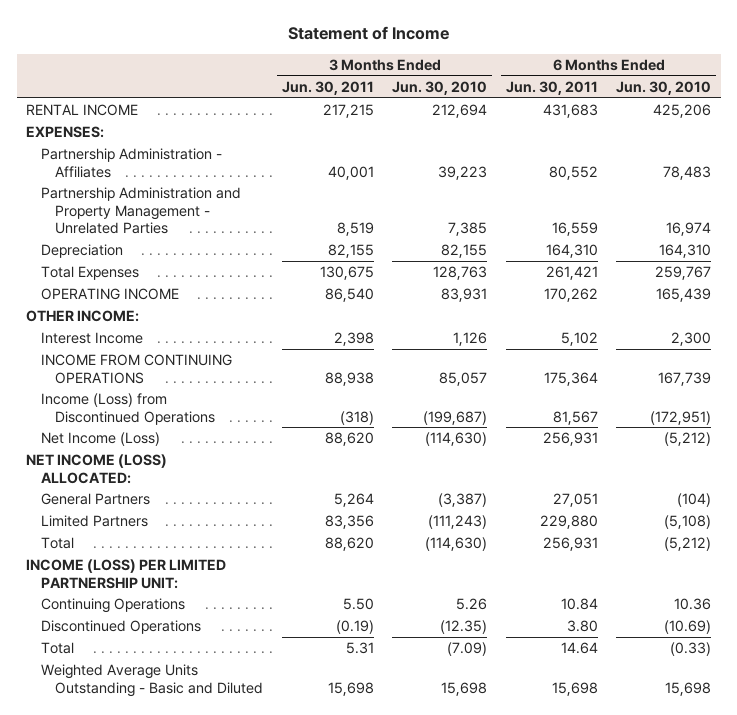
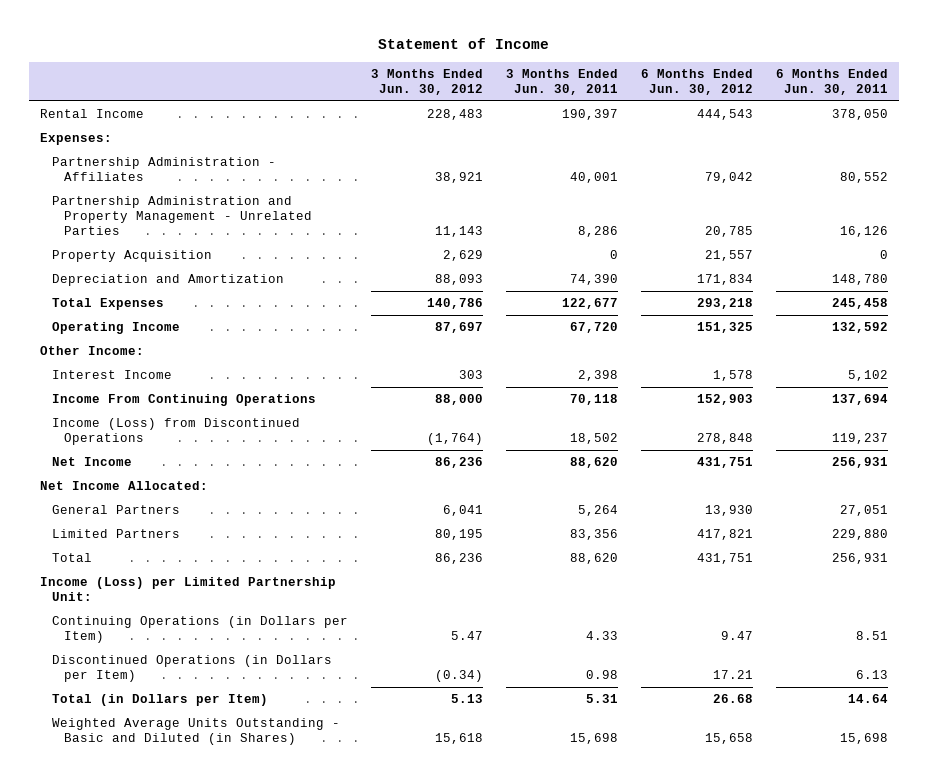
[392,80,488,95] Jun. 30, 2010 -> none
[616,80,712,95] Jun. 30, 2010 -> none
none -> [371,68,484,95] 3 Months Ended Jun. 30, 2012
none -> [640,68,753,95] 6 Months Ended Jun. 30, 2012
[26,104,139,117] RENTAL INCOME -> [40,109,145,119] Rental Income
[322,104,374,119] 217,215 -> [561,109,618,121] 190,397
[542,104,598,119] 431,683 -> [831,109,888,121] 378,050
[26,126,105,139] EXPENSES: -> [40,133,113,146] Expenses:
[40,244,123,259] Depreciation -> none
[336,221,374,236] 8,519 -> [577,226,618,238] 8,286
[551,221,598,236] 16,559 -> [839,226,888,238] 16,126
none -> [52,250,213,263] Property Acquisition
none -> [52,274,285,287] Depreciation and Amortization
[319,266,374,281] 130,675 -> [561,298,618,310] 122,677
[545,266,598,281] 261,421 -> [831,298,888,310] 245,458
[40,288,179,301] OPERATING INCOME -> [52,322,181,335] Operating Income
[324,288,374,303] 86,540 -> [569,322,618,334] 67,720
[543,288,598,303] 170,262 -> [831,322,888,334] 132,592
[26,310,140,323] OTHER INCOME: -> [40,346,145,356] Other Income:
[40,354,232,384] INCOME FROM CONTINUING OPERATIONS -> [52,394,317,407] Income From Continuing Operations
[324,371,374,386] 88,938 -> [569,394,618,406] 70,118
[543,371,598,386] 175,364 -> [831,394,888,406] 137,694
[339,410,374,425] (318) -> [569,433,618,445] 18,502
[552,410,598,425] 81,567 -> [831,433,888,445] 119,237
[40,432,160,447] Net Income (Loss) -> [52,457,133,467] Net Income
[26,454,168,484] NET INCOME (LOSS) ALLOCATED: -> [40,481,209,491] Net Income Allocated:
[26,559,227,589] INCOME (LOSS) PER LIMITED PARTNERSHIP UNIT: -> [40,577,337,602] Income (Loss) per Limited Partnership Unit:
[40,598,185,614] Continuing Operations -> [52,616,349,644] Continuing Operations (in Dollars per Item)
[342,598,374,611] 5.50 -> [585,631,618,641] 4.33
[560,598,598,611] 10.84 -> [855,631,888,641] 8.51
[40,620,201,635] Discontinued Operations -> [52,655,333,683] Discontinued Operations (in Dollars per Item)
[335,620,374,635] (0.19) -> [585,670,618,680] 0.98
[566,620,598,633] 3.80 -> [855,670,888,680] 6.13
[40,642,74,655] Total -> [52,694,269,707] Total (in Dollars per Item)
[40,664,264,697] Weighted Average Units Outstanding - Basic and Diluted -> [52,718,341,746] Weighted Average Units Outstanding - Basic and Diluted (in Shares)

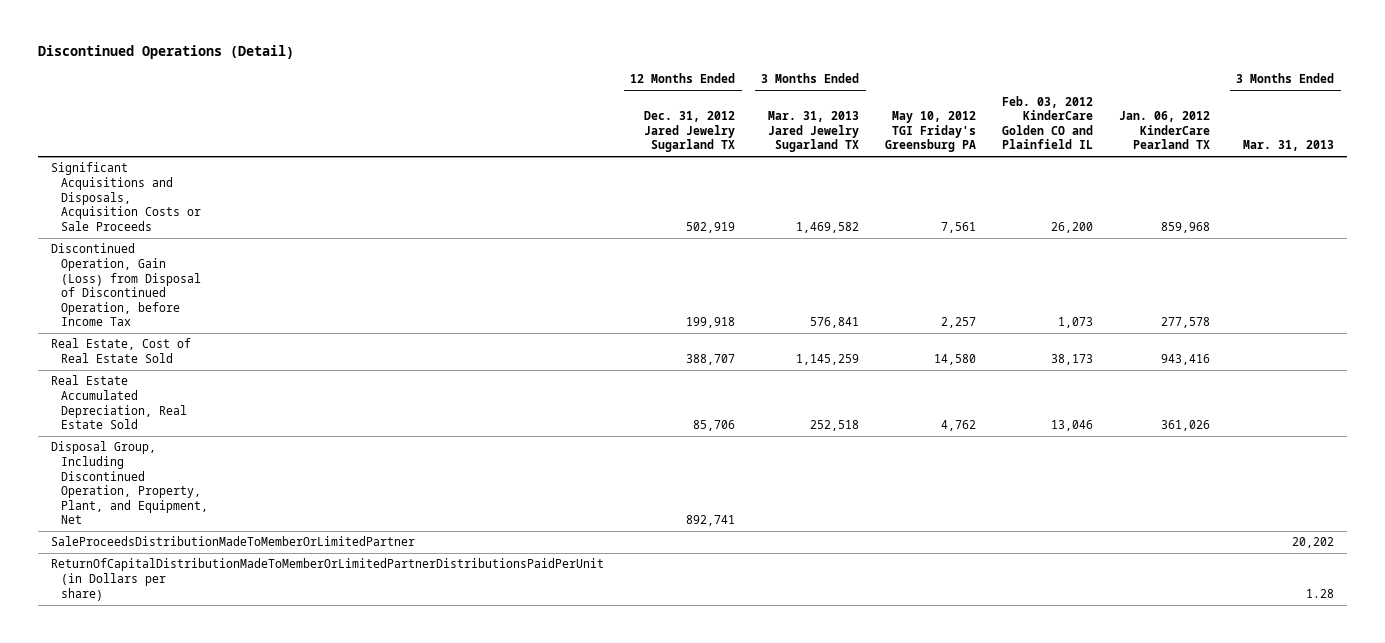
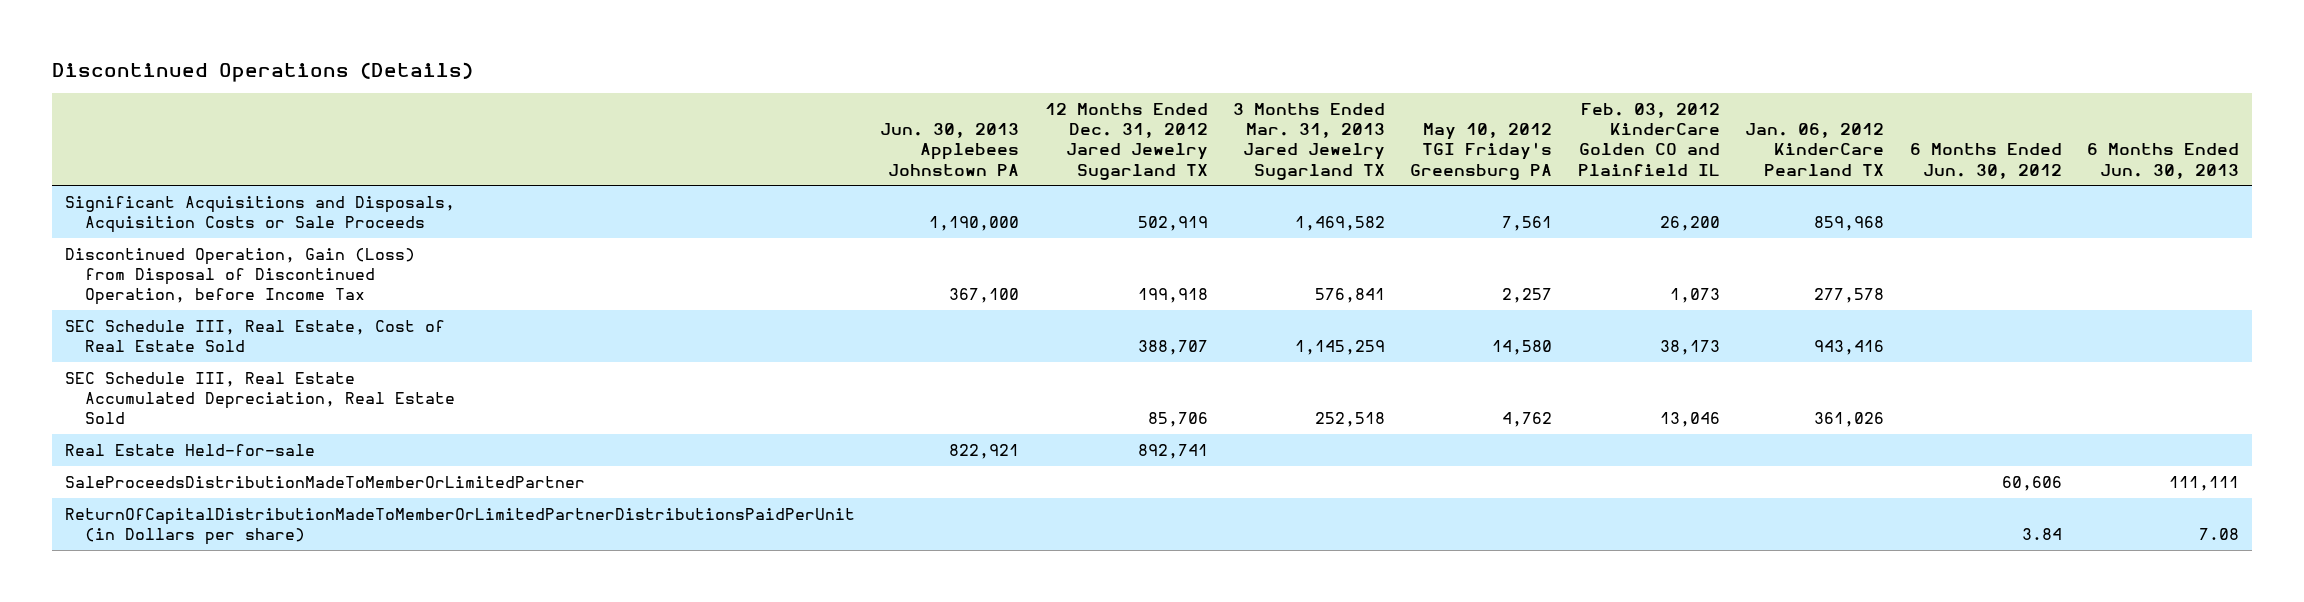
[37,45,294,60] Discontinued Operations (Detail) -> [52,61,474,82] Discontinued Operations (Details)
[1243,140,1335,152] Mar. 31, 2013 -> none
none -> [880,123,1020,176] Jun. 30, 2013 Applebees Johnstown PA
none -> [1909,143,2062,179] 6 Months Ended Jun. 30, 2012
none -> [2087,143,2240,179] 6 Months Ended Jun. 30, 2013
[50,338,191,363] Real Estate, Cost of Real Estate Sold -> [64,319,445,353] SEC Schedule III, Real Estate, Cost of Real Estate Sold
[50,375,188,430] Real Estate Accumulated Depreciation, Real Estate Sold -> [64,371,456,425] SEC Schedule III, Real Estate Accumulated Depreciation, Real Estate Sold
[50,441,209,525] Disposal Group, Including Discontinued Operation, Property, Plant, and Equipment, Net -> [64,443,315,456] Real Estate Held-for-sale

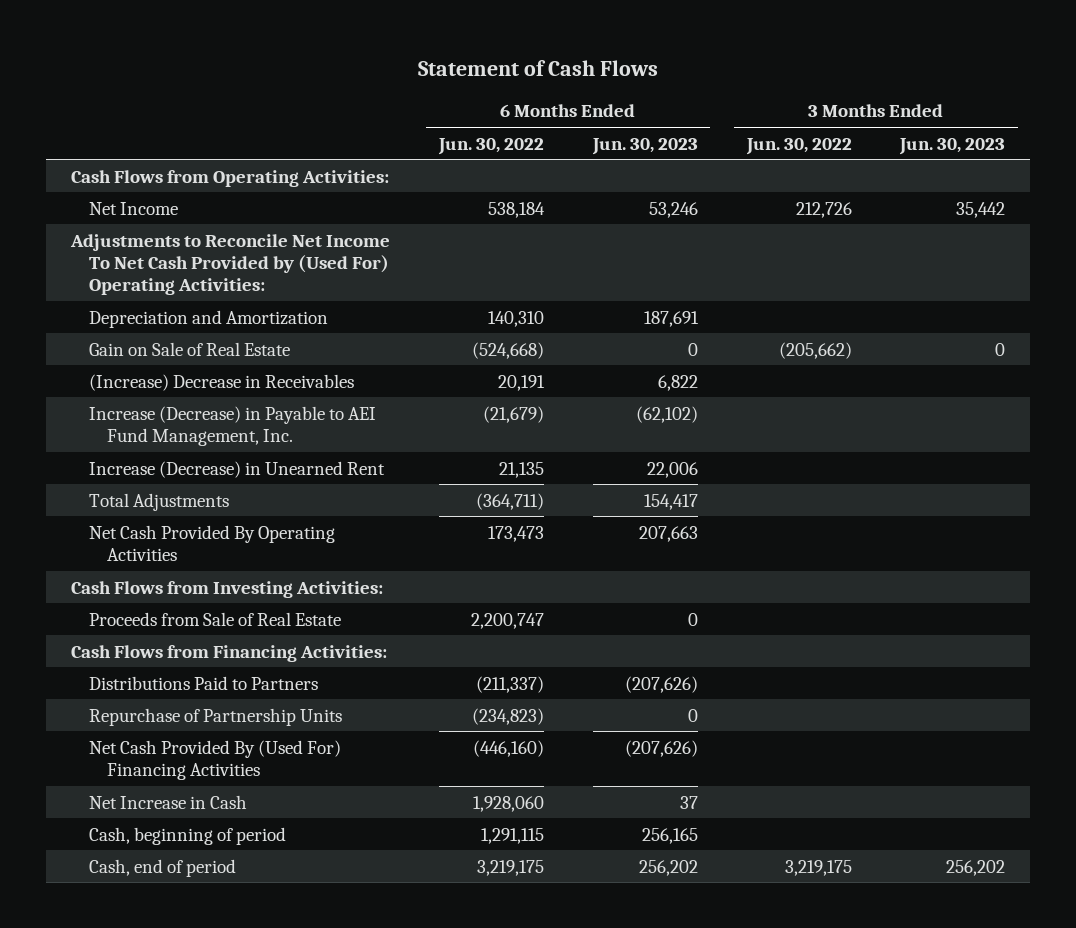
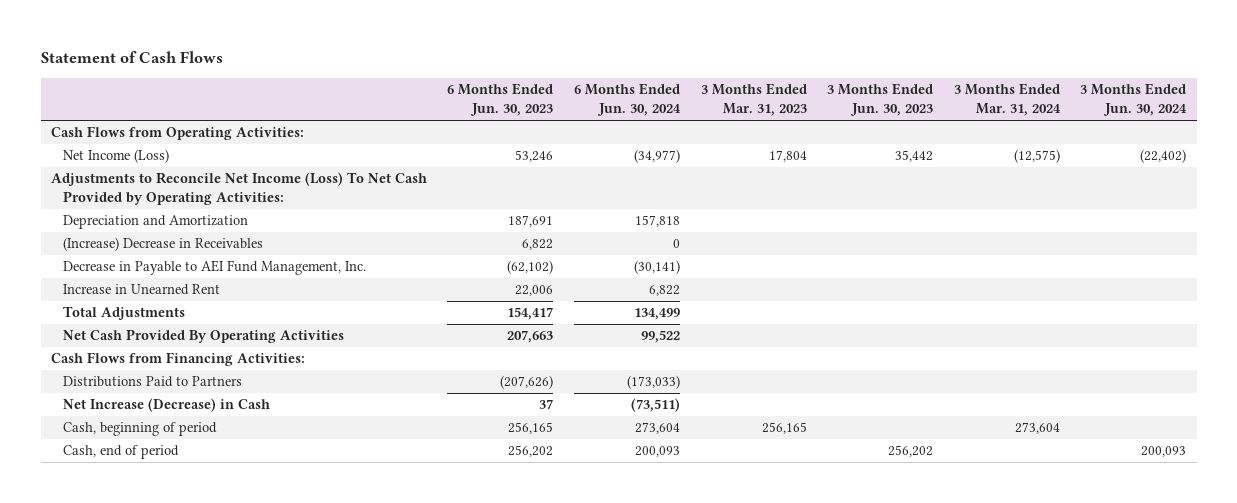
[437,137,544,155] Jun. 30, 2022 -> none
[745,137,852,155] Jun. 30, 2022 -> none
none -> [574,83,682,117] 6 Months Ended Jun. 30, 2024
none -> [700,83,807,117] 3 Months Ended Mar. 31, 2023
none -> [953,83,1061,117] 3 Months Ended Mar. 31, 2024
none -> [1080,83,1188,117] 3 Months Ended Jun. 30, 2024
[89,201,179,215] Net Income -> [62,149,169,164] Net Income (Loss)
[69,233,390,296] Adjustments to Reconcile Net Income To Net Cash Provided by (Used For) Operating Activities: -> [50,172,427,206] Adjustments to Reconcile Net Income (Loss) To Net Cash Provided by Operating Activities:
[89,341,291,356] Gain on Sale of Real Estate -> none
[89,405,377,446] Increase (Decrease) in Payable to AEI Fund Management, Inc. -> [62,260,366,276] Decrease in Payable to AEI Fund Management, Inc.
[89,460,386,478] Increase (Decrease) in Unearned Rent -> [62,284,220,296] Increase in Unearned Rent
[70,580,383,598] Cash Flows from Investing Activities: -> none
[89,611,342,626] Proceeds from Sale of Real Estate -> none
[89,707,343,726] Repurchase of Partnership Units -> none
[89,739,342,780] Net Cash Provided By (Used For) Financing Activities -> none
[89,794,248,809] Net Increase in Cash -> [62,398,270,413] Net Increase (Decrease) in Cash

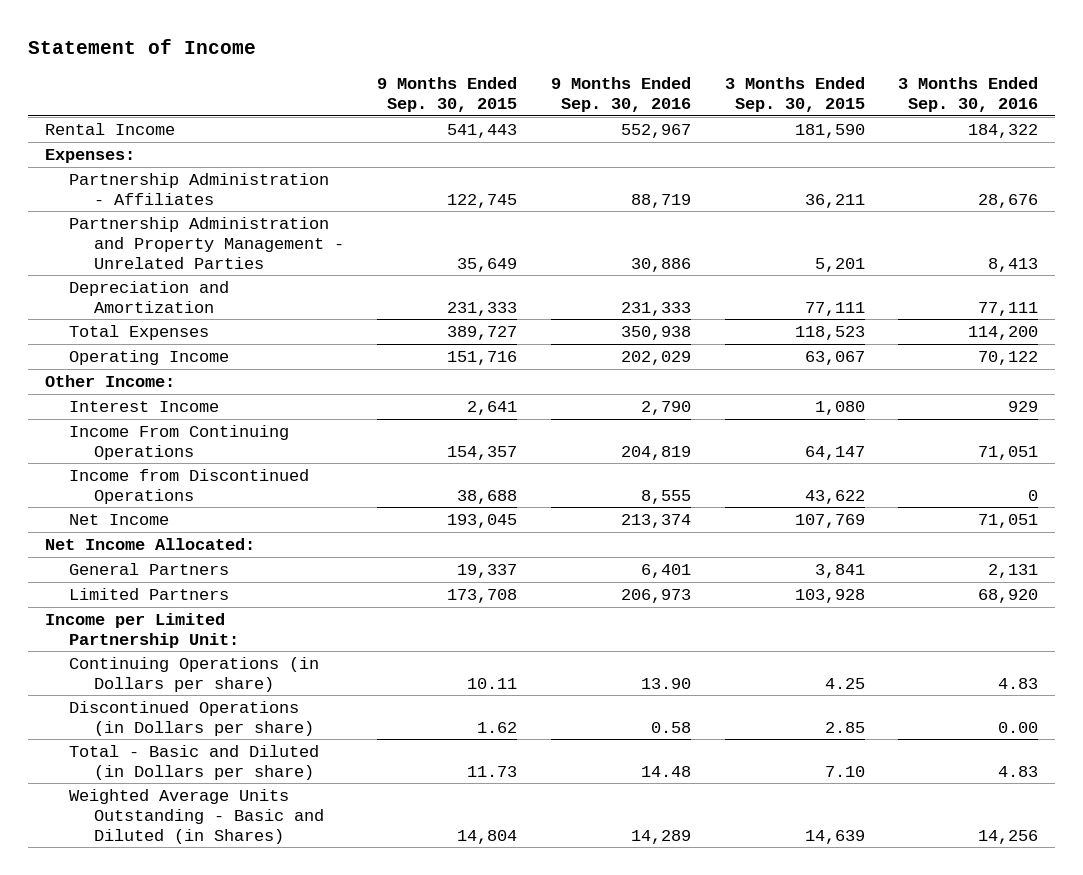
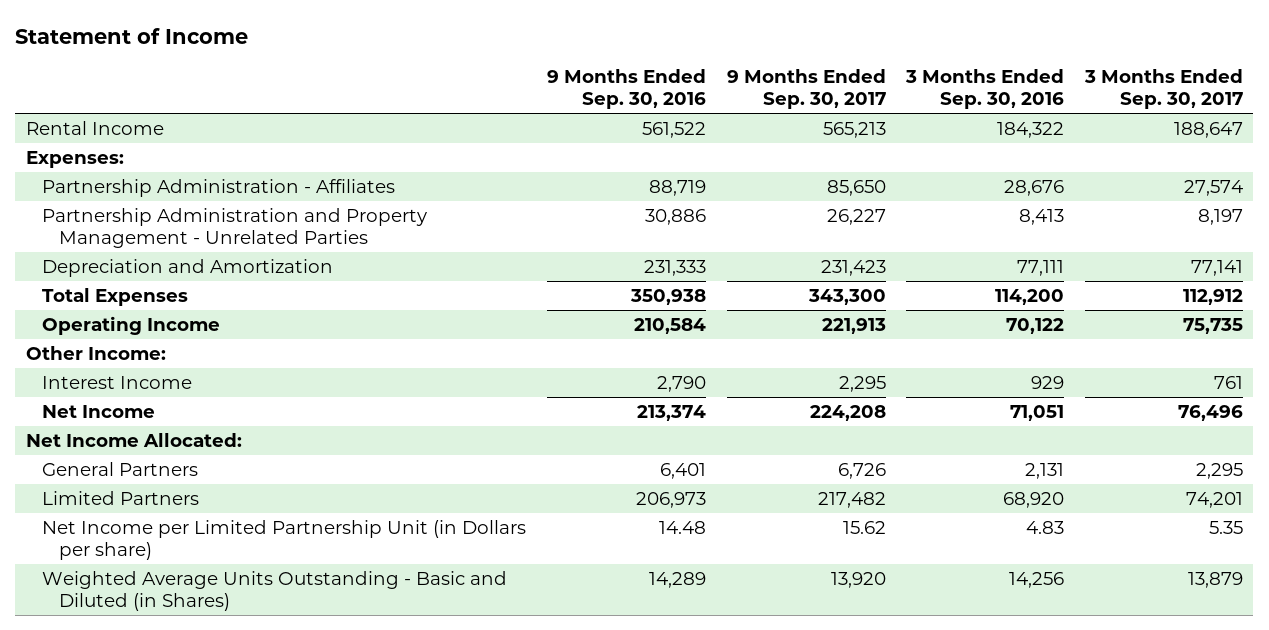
[377,77,518,113] 9 Months Ended Sep. 30, 2015 -> none
[724,77,865,113] 3 Months Ended Sep. 30, 2015 -> none
none -> [726,69,886,110] 9 Months Ended Sep. 30, 2017
none -> [1083,69,1243,110] 3 Months Ended Sep. 30, 2017
[620,123,691,138] 552,967 -> [642,122,707,139] 561,522
[620,350,691,365] 202,029 -> [634,318,707,335] 210,584
[69,424,290,460] Income From Continuing Operations -> none
[69,468,310,504] Income from Discontinued Operations -> none
[44,612,240,648] Income per Limited Partnership Unit: -> none
[69,700,314,736] Discontinued Operations (in Dollars per share) -> none
[69,744,320,780] Total - Basic and Diluted (in Dollars per share) -> none
[69,656,320,692] Continuing Operations (in Dollars per share) -> [42,520,527,560] Net Income per Limited Partnership Unit (in Dollars per share)
[640,677,691,689] 13.90 -> [659,521,707,535] 14.48

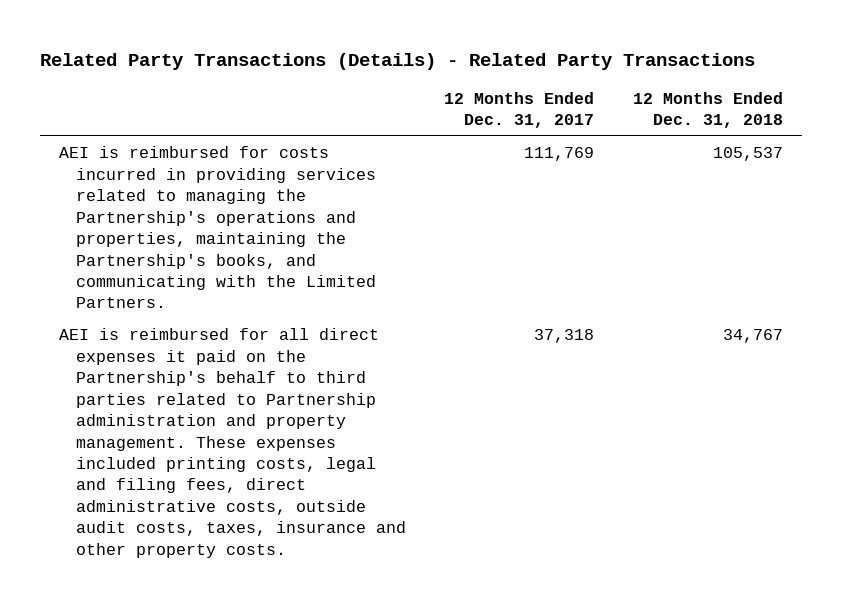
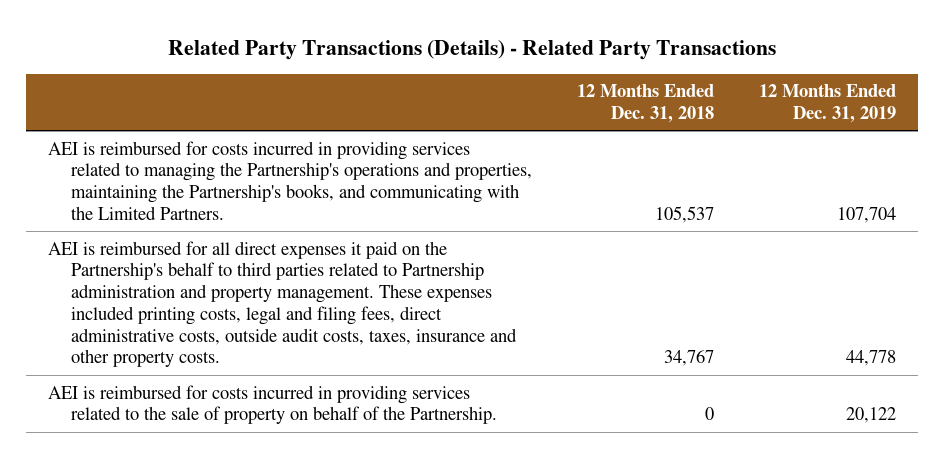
[444,91,595,129] 12 Months Ended Dec. 31, 2017 -> none
none -> [758,84,896,124] 12 Months Ended Dec. 31, 2019
none -> [48,384,498,425] AEI is reimbursed for costs incurred in providing services related to the sale of property on behalf of the Partnership.

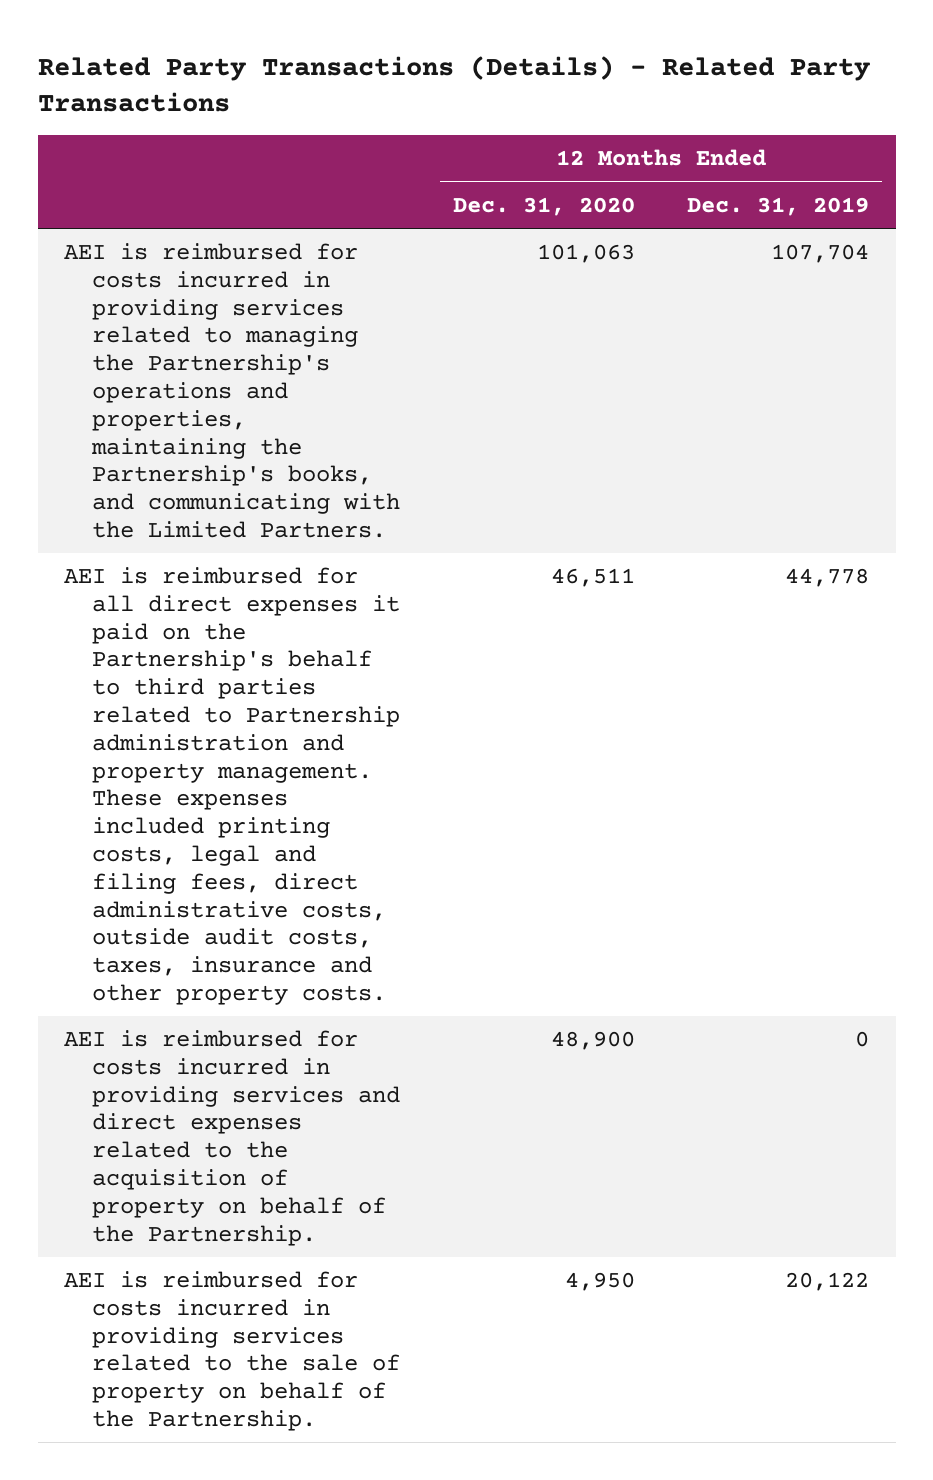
[576,84,714,124] 12 Months Ended Dec. 31, 2018 -> none
none -> [452,196,635,216] Dec. 31, 2020
none -> [63,1030,401,1246] AEI is reimbursed for costs incurred in providing services and direct expenses related to the acquisition of property on behalf of the Partnership.

